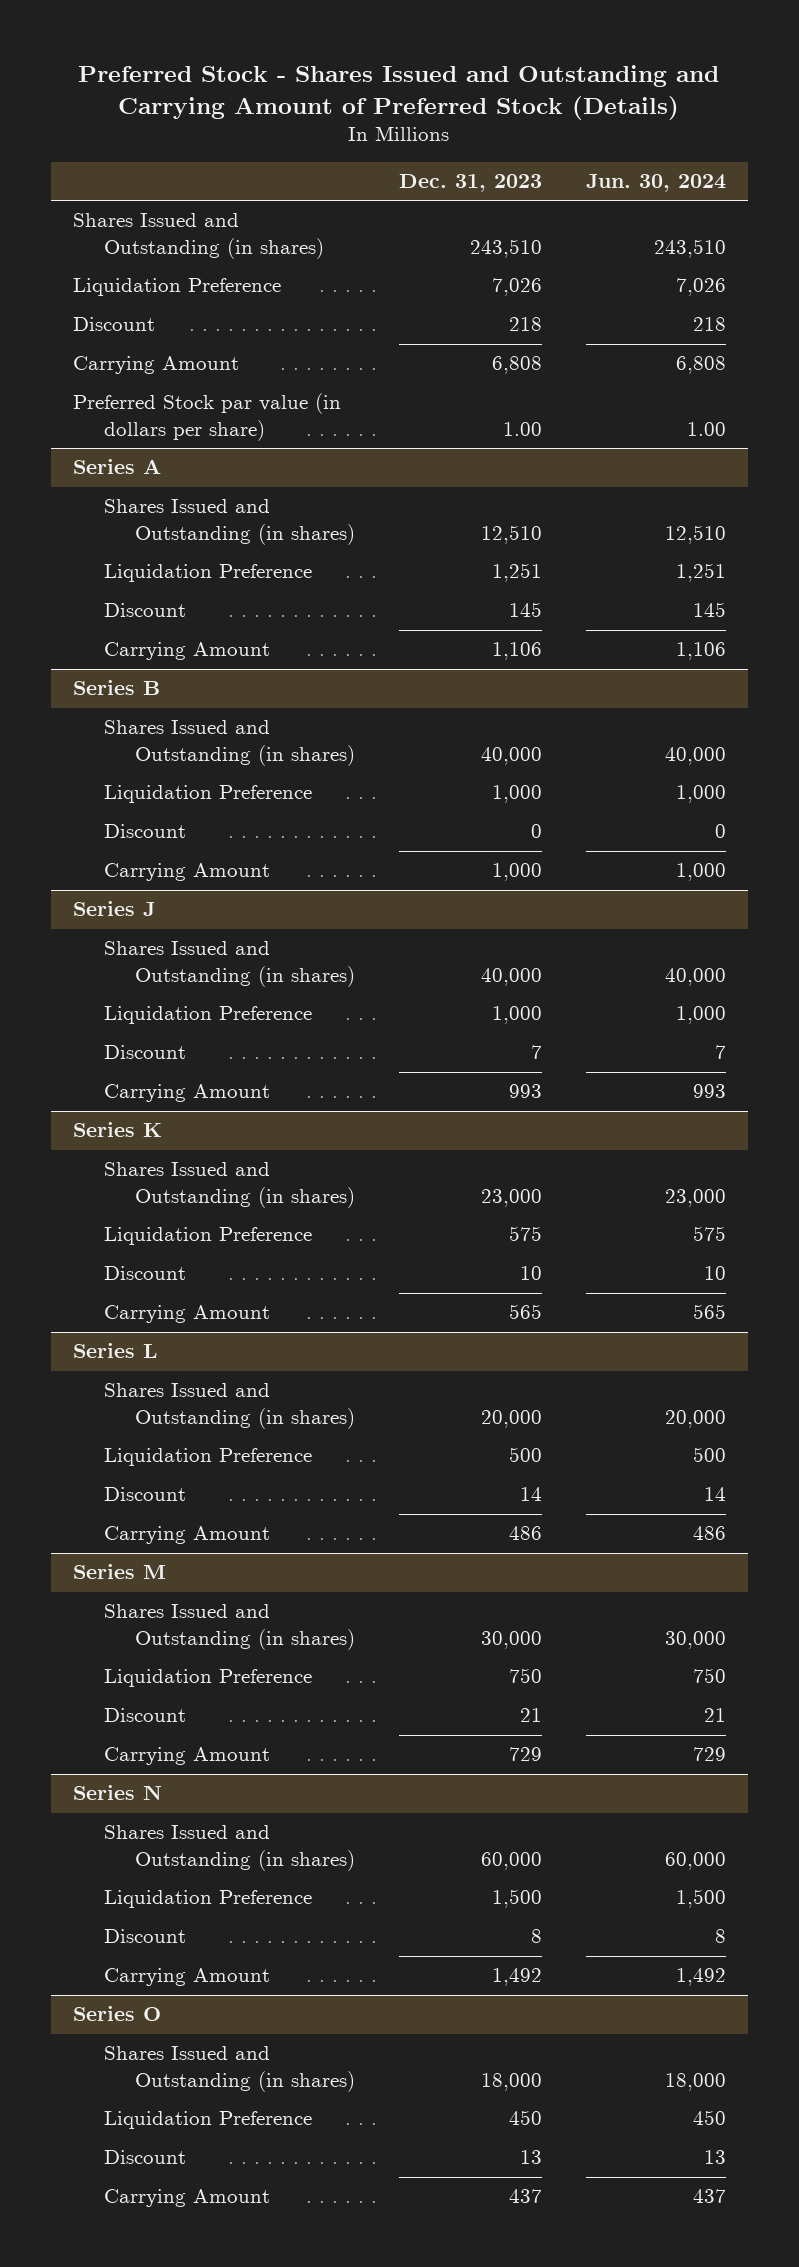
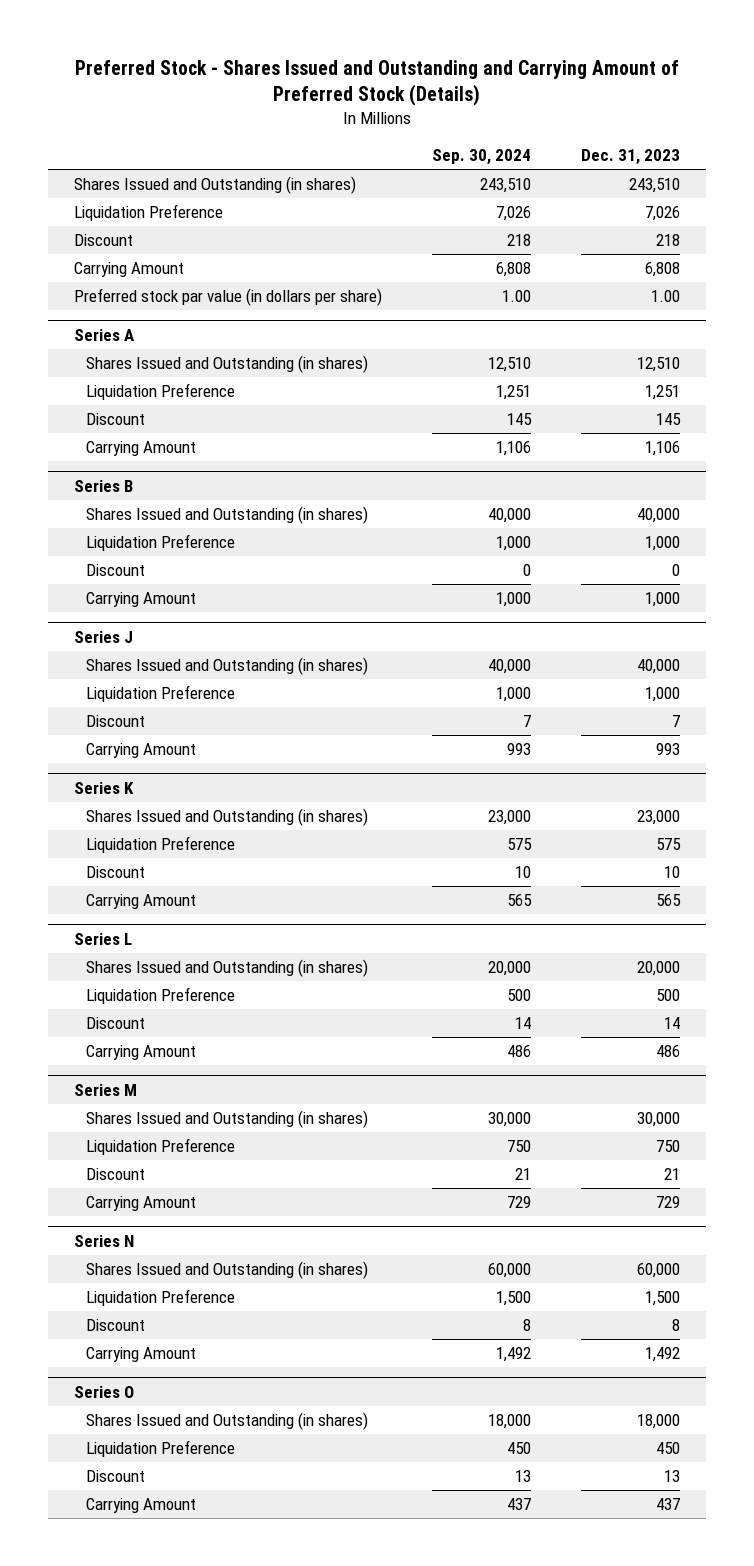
[586,174,727,193] Jun. 30, 2024 -> none
none -> [431,149,531,166] Sep. 30, 2024
[72,393,341,441] Preferred Stock par value (in dollars per share) -> [73,287,382,306] Preferred stock par value (in dollars per share)

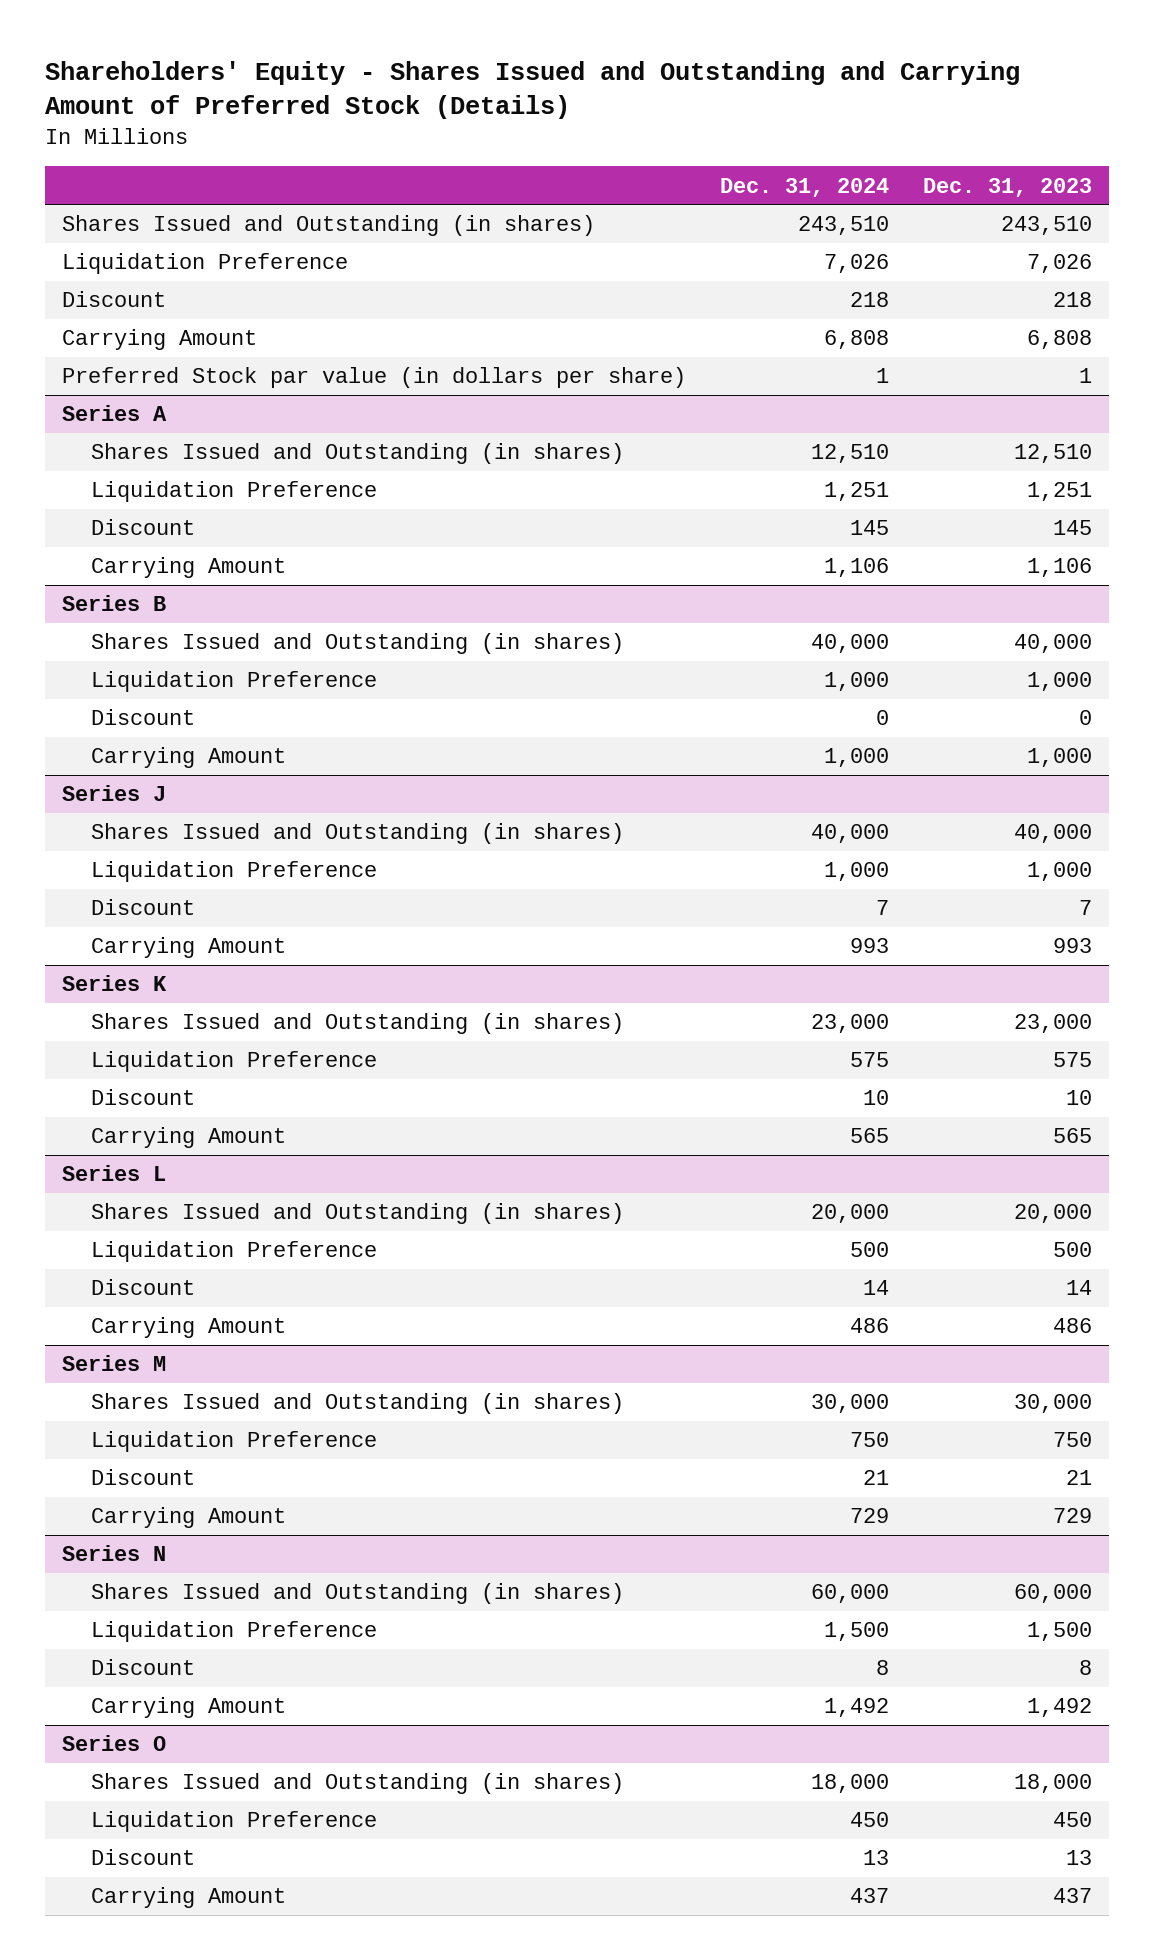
[74,59,679,107] Preferred Stock - Shares Issued and Outstanding and Carrying Amount of Preferred Stock (Details) -> [45,60,1021,120] Shareholders' Equity - Shares Issued and Outstanding and Carrying Amount of Preferred Stock (Details)
[431,149,531,166] Sep. 30, 2024 -> none
none -> [719,177,889,197] Dec. 31, 2024
[73,287,382,306] Preferred stock par value (in dollars per share) -> [62,367,687,389] Preferred Stock par value (in dollars per share)
[651,289,681,302] 1.00 -> [1078,368,1092,384] 1

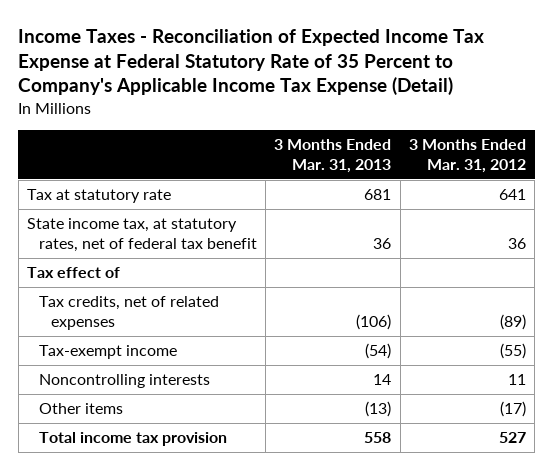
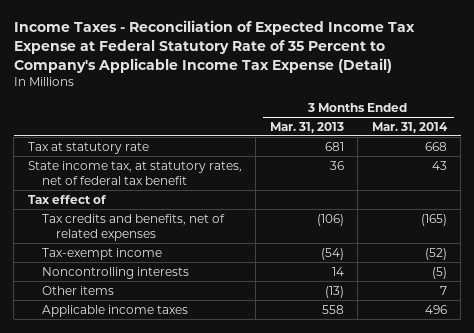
[408,139,526,173] 3 Months Ended Mar. 31, 2012 -> none
none -> [371,121,448,133] Mar. 31, 2014
[38,296,219,330] Tax credits, net of related expenses -> [41,213,225,241] Tax credits and benefits, net of related expenses
[38,432,227,447] Total income tax provision -> [41,304,188,317] Applicable income taxes

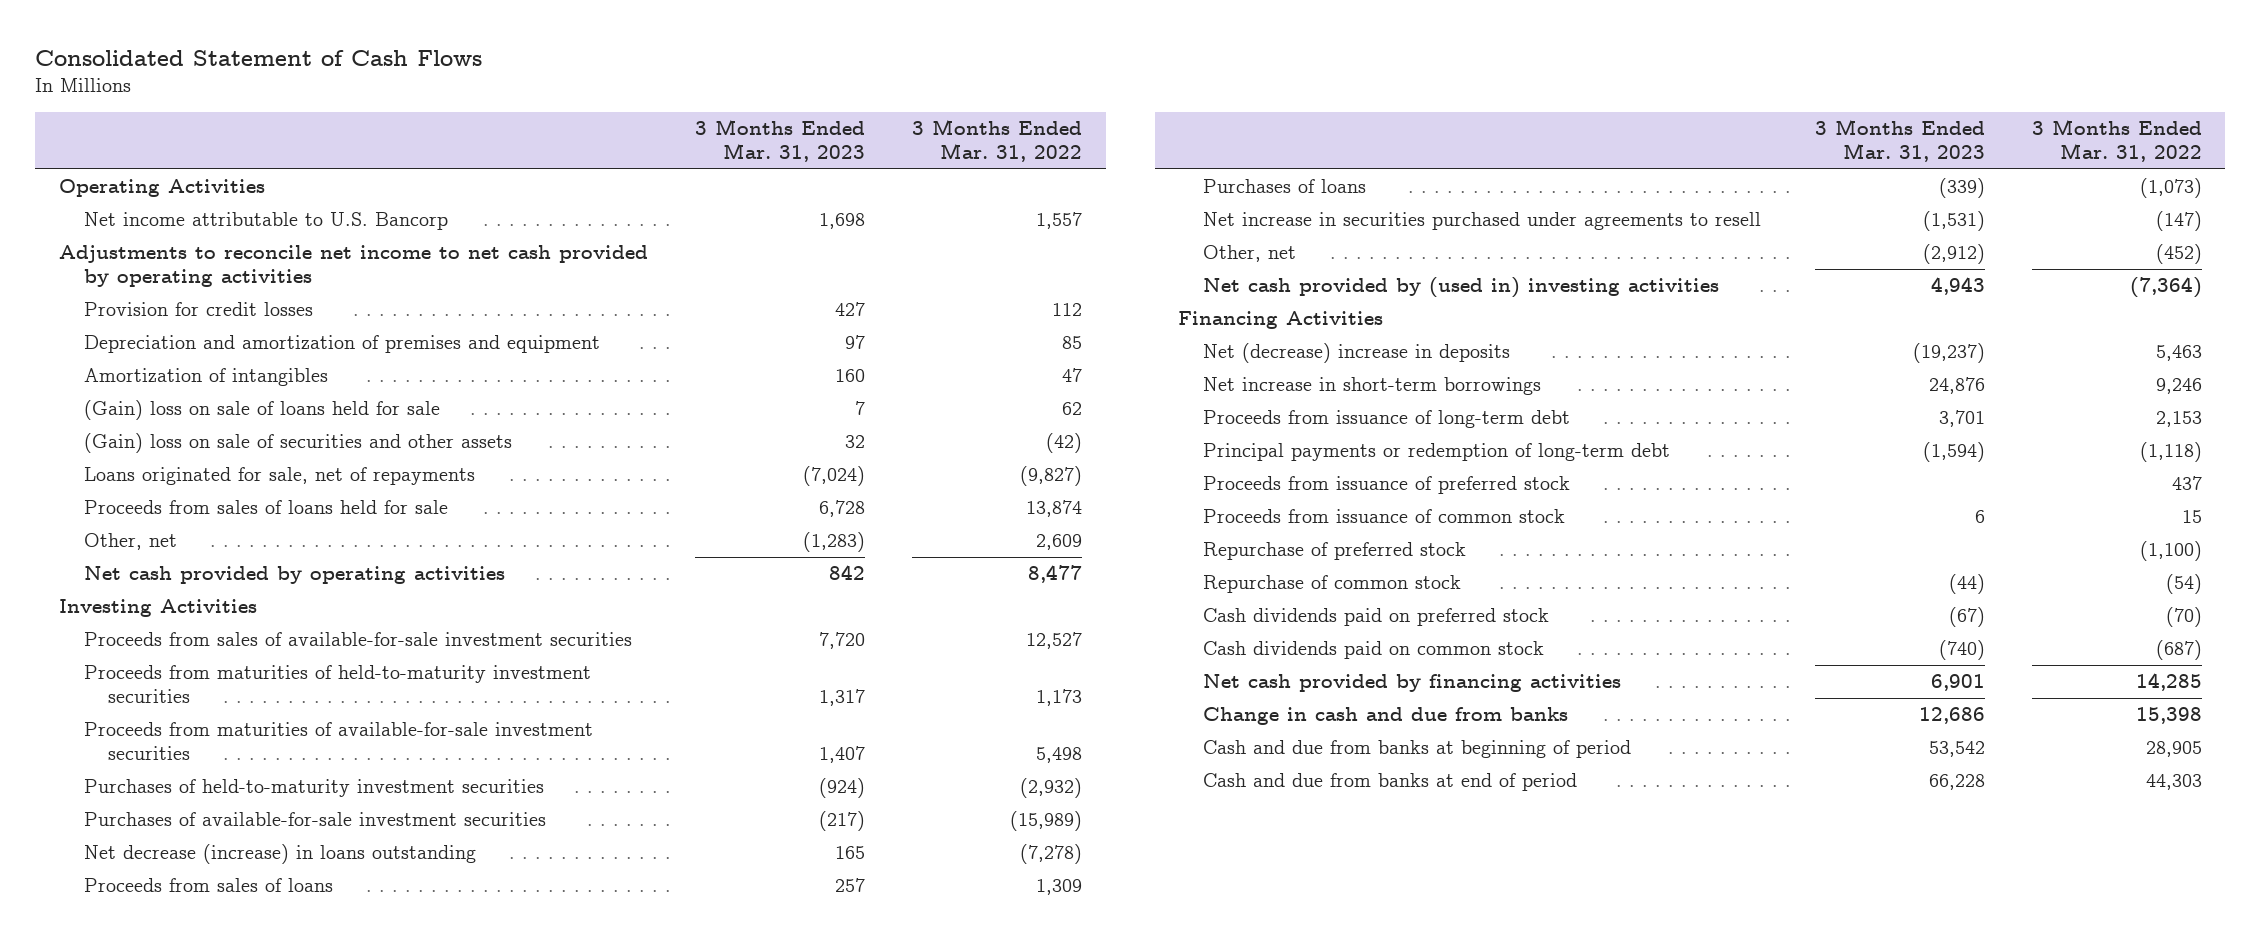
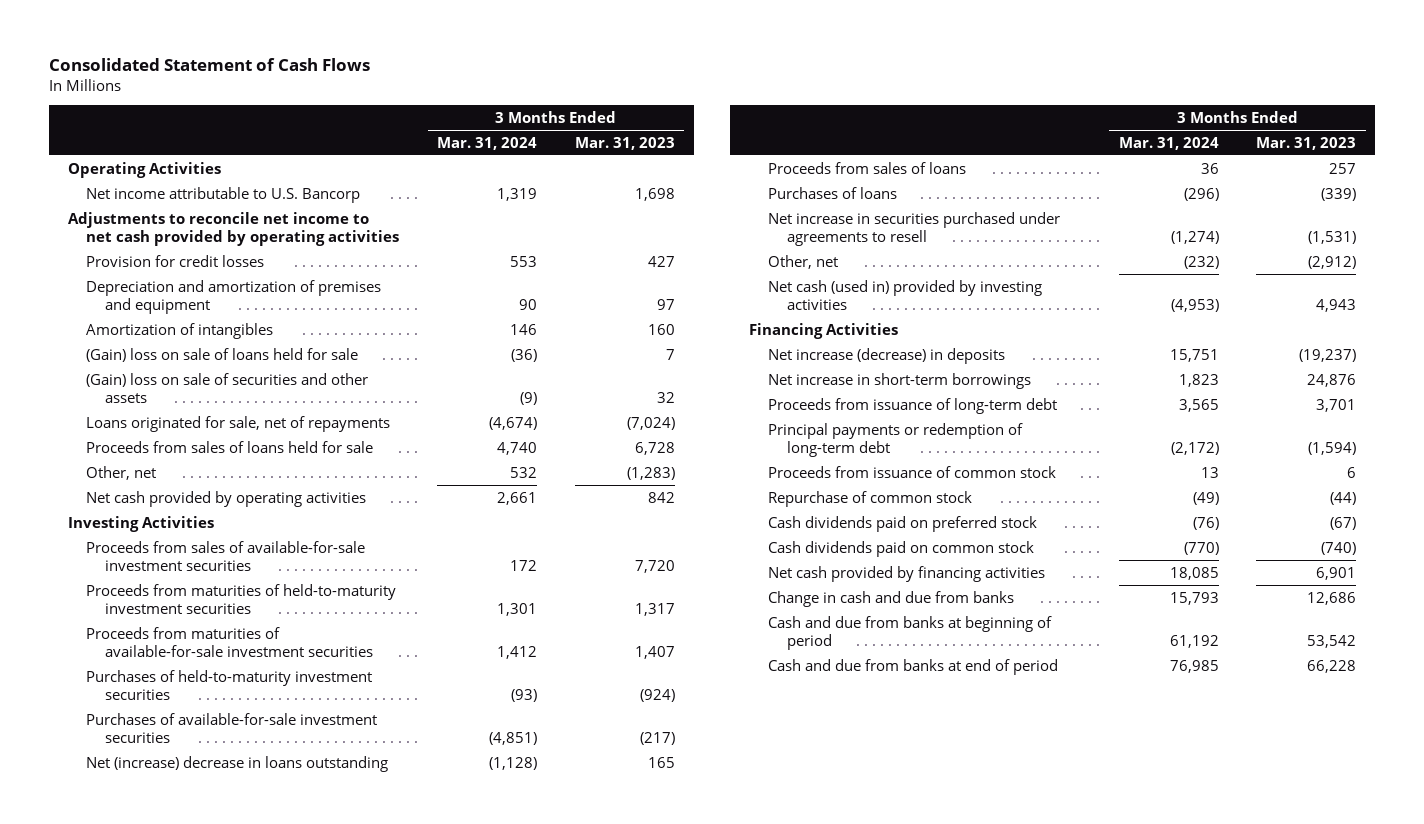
[911,119,1082,162] 3 Months Ended Mar. 31, 2022 -> none
none -> [437,136,538,150] Mar. 31, 2024
[83,844,476,865] Net decrease (increase) in loans outstanding -> [86,755,389,772] Net (increase) decrease in loans outstanding
[1203,277,1720,299] Net cash provided by (used in) investing activities -> [767,279,1042,311] Net cash (used in) provided by investing activities
[1203,343,1511,364] Net (decrease) increase in deposits -> [767,347,1005,364] Net increase (decrease) in deposits
[1203,476,1571,495] Proceeds from issuance of preferred stock -> none
[1203,542,1467,561] Repurchase of preferred stock -> none

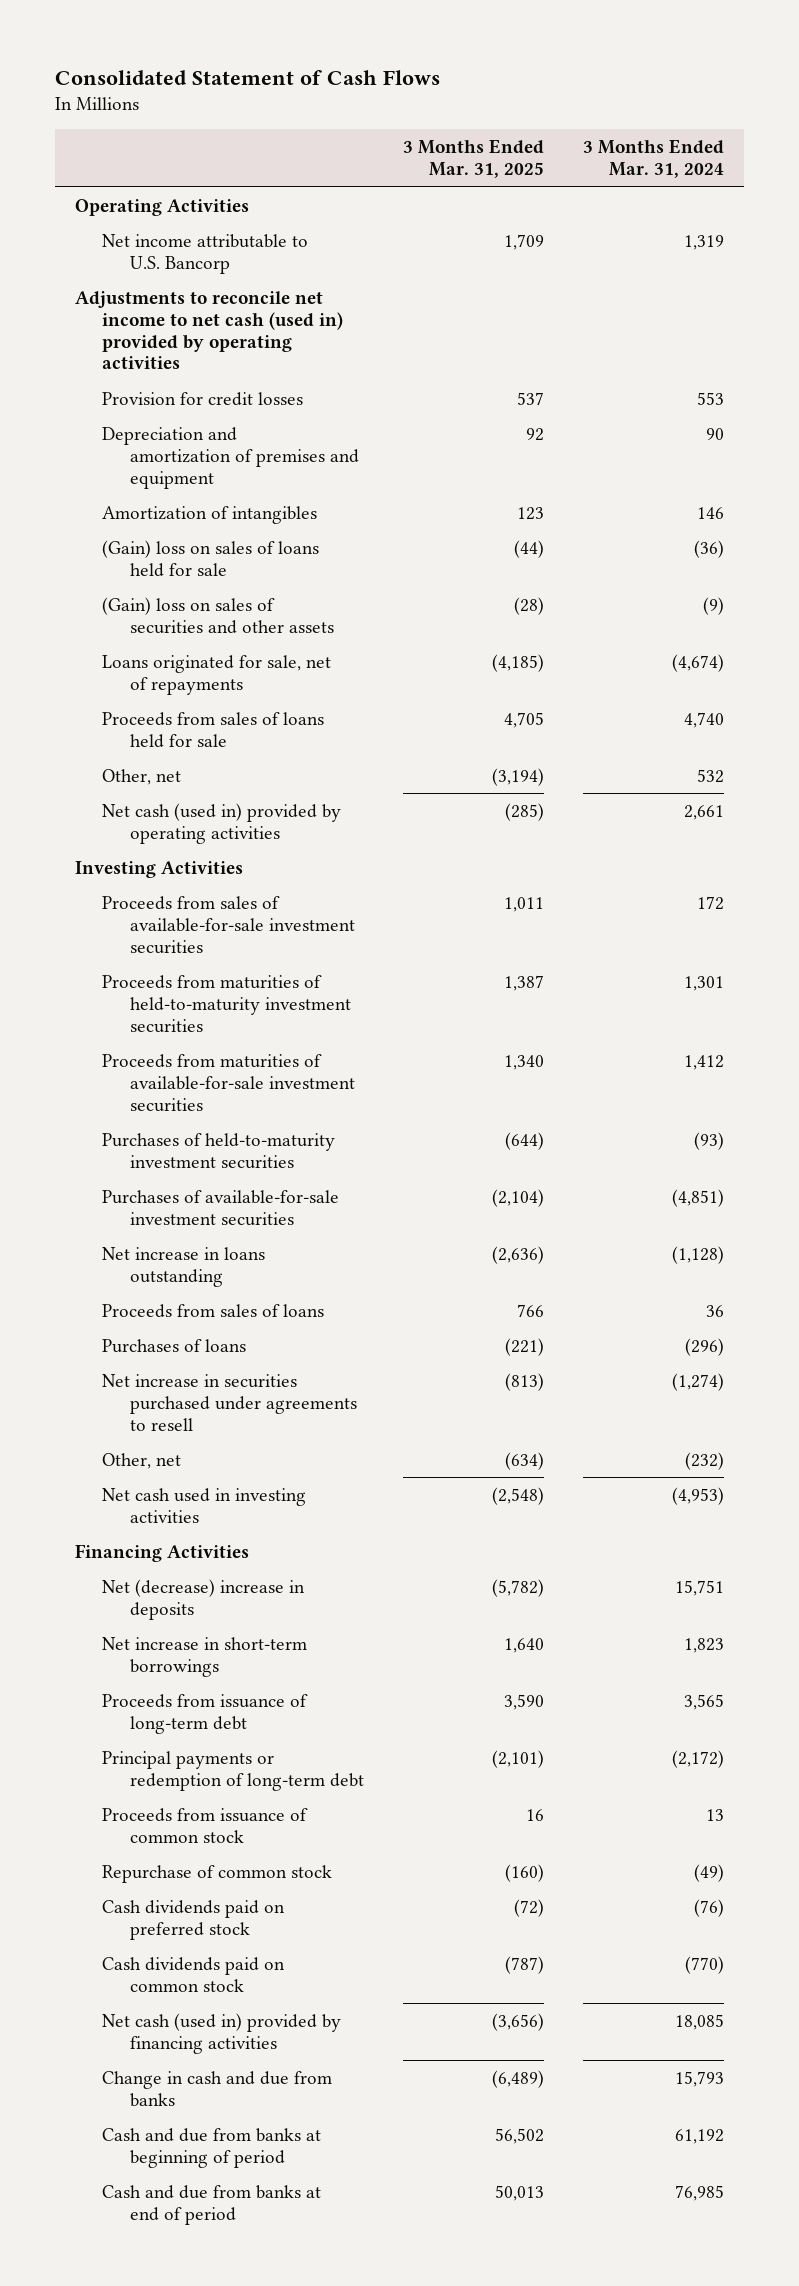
[575,136,676,150] Mar. 31, 2023 -> none
none -> [402,139,544,179] 3 Months Ended Mar. 31, 2025
[67,211,400,247] Adjustments to reconcile net income to net cash provided by operating activities -> [75,290,344,370] Adjustments to reconcile net income to net cash (used in) provided by operating activities
[86,347,359,362] (Gain) loss on sale of loans held for sale -> [102,539,320,577] (Gain) loss on sales of loans held for sale
[86,372,369,404] (Gain) loss on sale of securities and other assets -> [102,596,334,634] (Gain) loss on sales of securities and other assets
[86,490,367,507] Net cash provided by operating activities -> [102,802,342,844] Net cash (used in) provided by operating activities
[86,755,389,772] Net (increase) decrease in loans outstanding -> [102,1246,266,1287] Net increase in loans outstanding
[767,279,1042,311] Net cash (used in) provided by investing activities -> [102,1487,307,1523] Net cash used in investing activities
[767,347,1005,364] Net increase (decrease) in deposits -> [102,1578,306,1620] Net (decrease) increase in deposits
[767,565,1045,582] Net cash provided by financing activities -> [102,2012,342,2054] Net cash (used in) provided by financing activities

